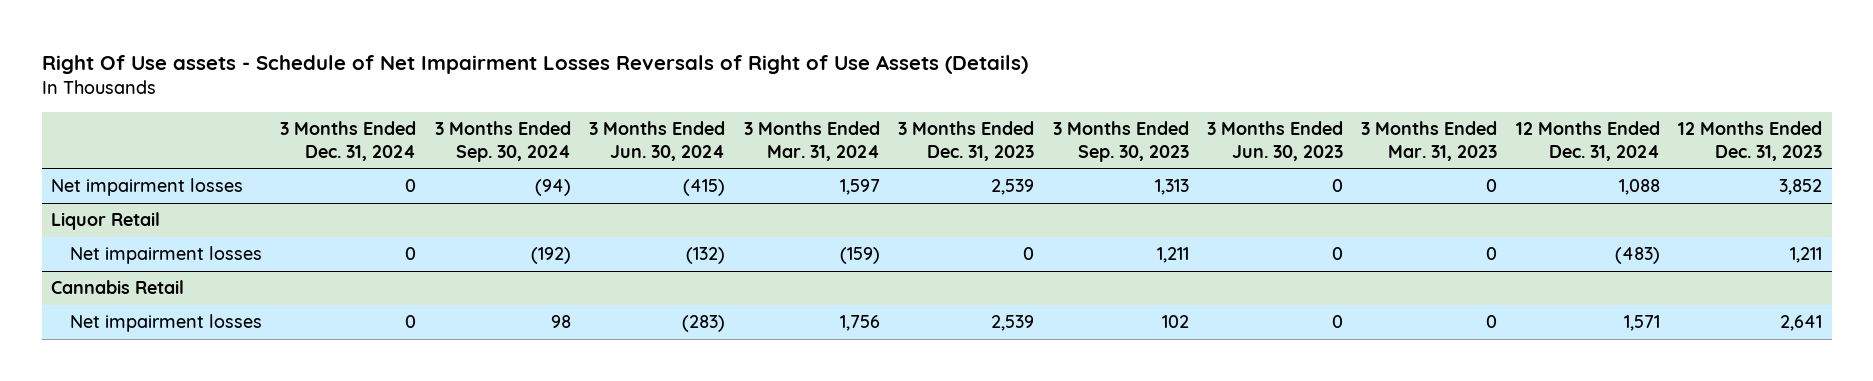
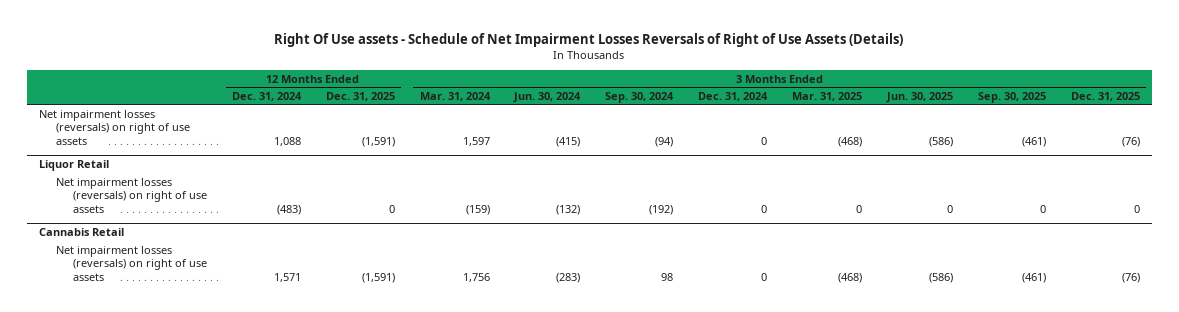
[898,120,1035,161] 3 Months Ended Dec. 31, 2023 -> none
[1052,120,1189,162] 3 Months Ended Sep. 30, 2023 -> none
[1206,120,1343,161] 3 Months Ended Jun. 30, 2023 -> none
[1361,120,1498,161] 3 Months Ended Mar. 31, 2023 -> none
[1678,120,1823,161] 12 Months Ended Dec. 31, 2023 -> none
none -> [325,91,395,101] Dec. 31, 2025
none -> [792,91,863,101] Mar. 31, 2025
none -> [885,91,953,103] Jun. 30, 2025
none -> [977,91,1046,103] Sep. 30, 2025
none -> [1070,91,1140,101] Dec. 31, 2025
[51,178,244,197] Net impairment losses -> [39,109,190,145] Net impairment losses (reversals) on right of use assets
[69,246,262,265] Net impairment losses -> [55,177,207,213] Net impairment losses (reversals) on right of use assets
[69,314,262,333] Net impairment losses -> [55,245,207,281] Net impairment losses (reversals) on right of use assets

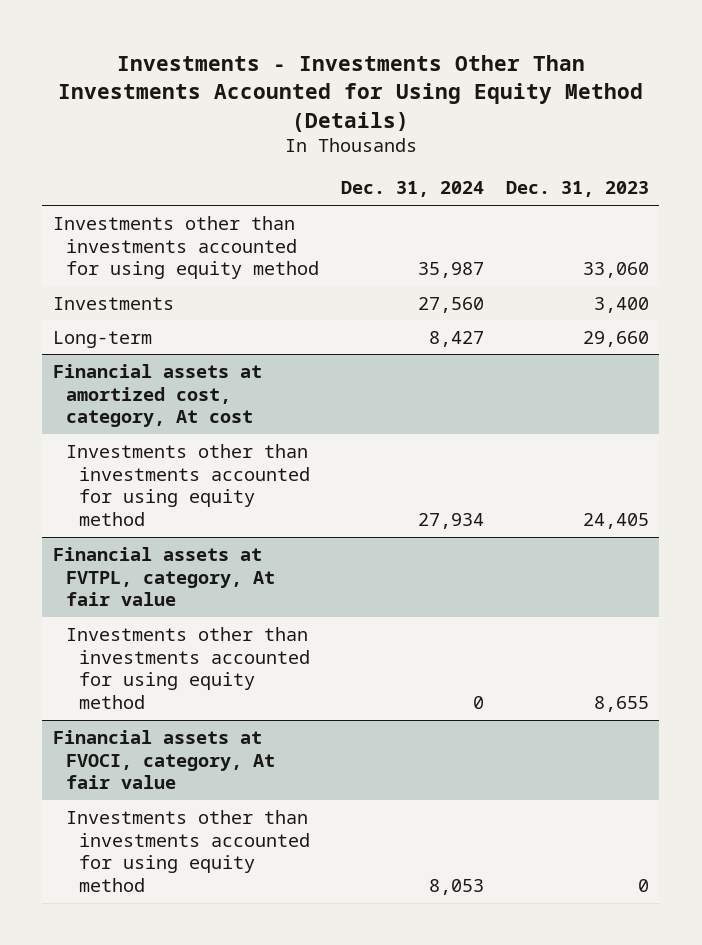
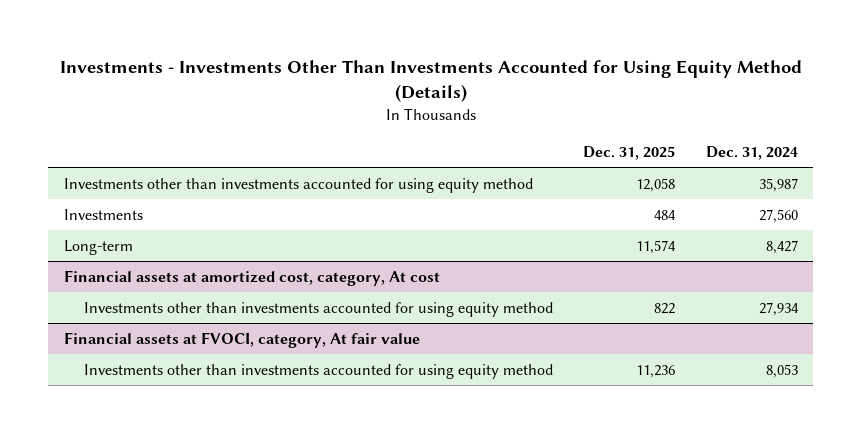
[505,181,649,198] Dec. 31, 2023 -> none
none -> [583,146,676,161] Dec. 31, 2025
[53,546,276,607] Financial assets at FVTPL, category, At fair value -> none
[66,626,310,710] Investments other than investments accounted for using equity method -> none

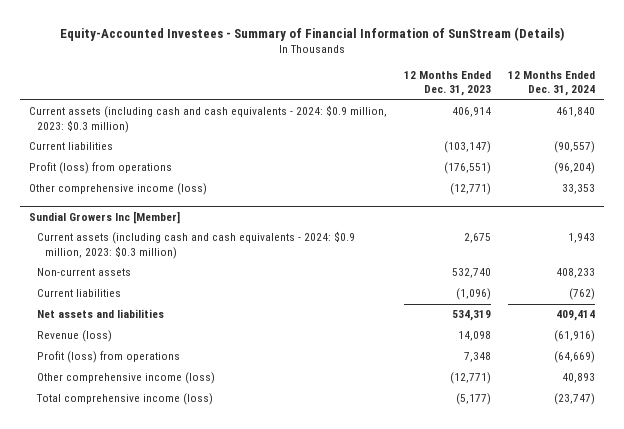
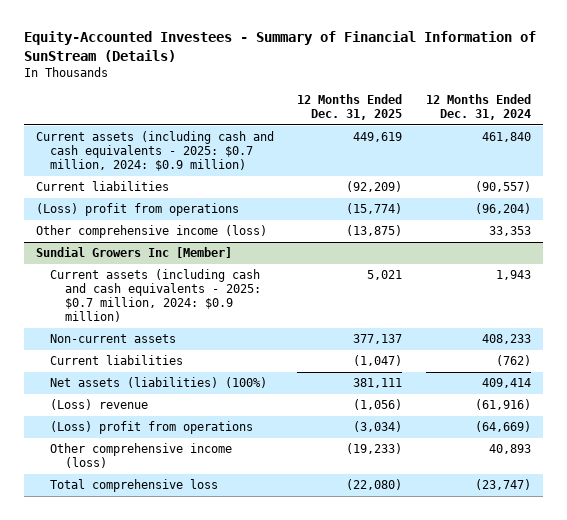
[404,71,492,97] 12 Months Ended Dec. 31, 2023 -> none
none -> [297,94,403,121] 12 Months Ended Dec. 31, 2025
[28,105,387,133] Current assets (including cash and cash equivalents - 2024: $0.9 million, 2023: $0.3 million) -> [35,131,274,172] Current assets (including cash and cash equivalents - 2025: $0.7 million, 2024: $0.9 million)
[28,162,172,175] Profit (loss) from operations -> [35,203,239,217] (Loss) profit from operations
[37,231,356,259] Current assets (including cash and cash equivalents - 2024: $0.9 million, 2023: $0.3 million) -> [50,269,261,323] Current assets (including cash and cash equivalents - 2025: $0.7 million, 2024: $0.9 million)
[37,309,165,319] Net assets and liabilities -> [50,377,268,389] Net assets (liabilities) (100%)
[37,330,113,343] Revenue (loss) -> [50,399,149,411] (Loss) revenue
[37,351,181,364] Profit (loss) from operations -> [50,421,254,435] (Loss) profit from operations
[36,393,214,406] Total comprehensive income (loss) -> [50,479,219,493] Total comprehensive loss

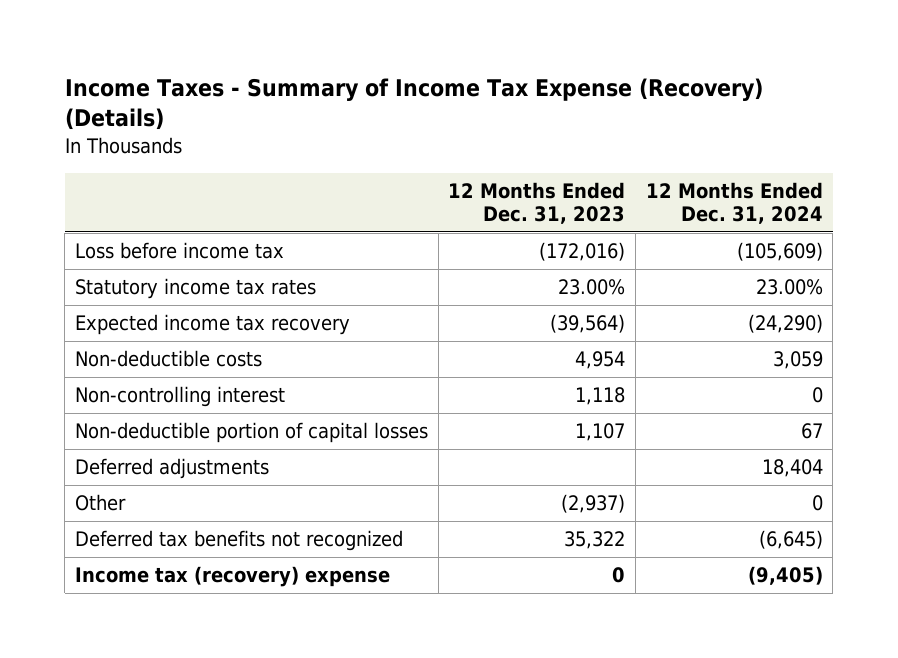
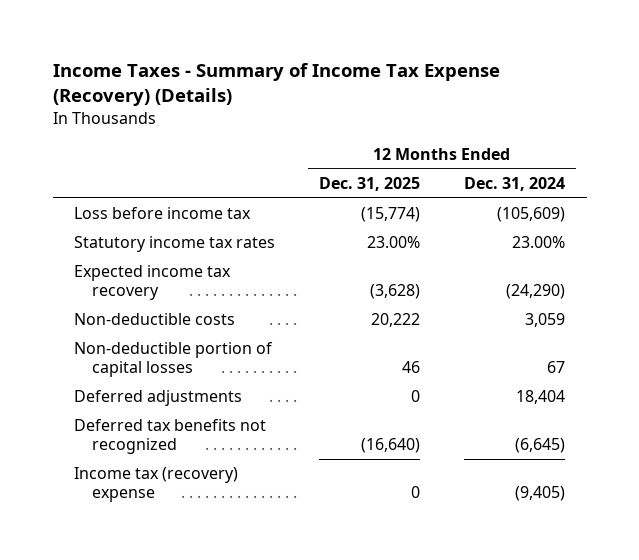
[448,181,626,224] 12 Months Ended Dec. 31, 2023 -> none
none -> [319,177,421,192] Dec. 31, 2025
[75,386,286,408] Non-controlling interest -> none
[75,494,127,512] Other -> none

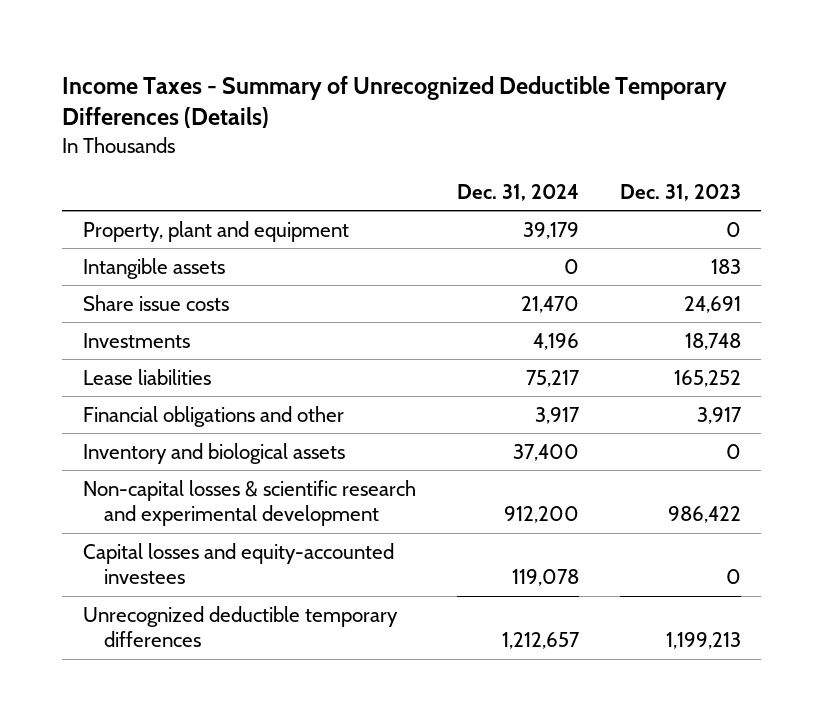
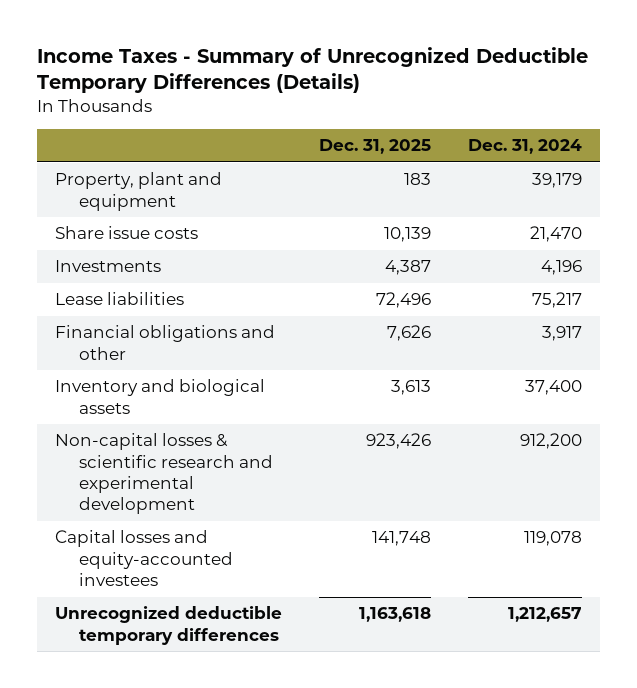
[619,183,741,201] Dec. 31, 2023 -> none
none -> [319,139,432,155] Dec. 31, 2025
[82,257,225,279] Intangible assets -> none

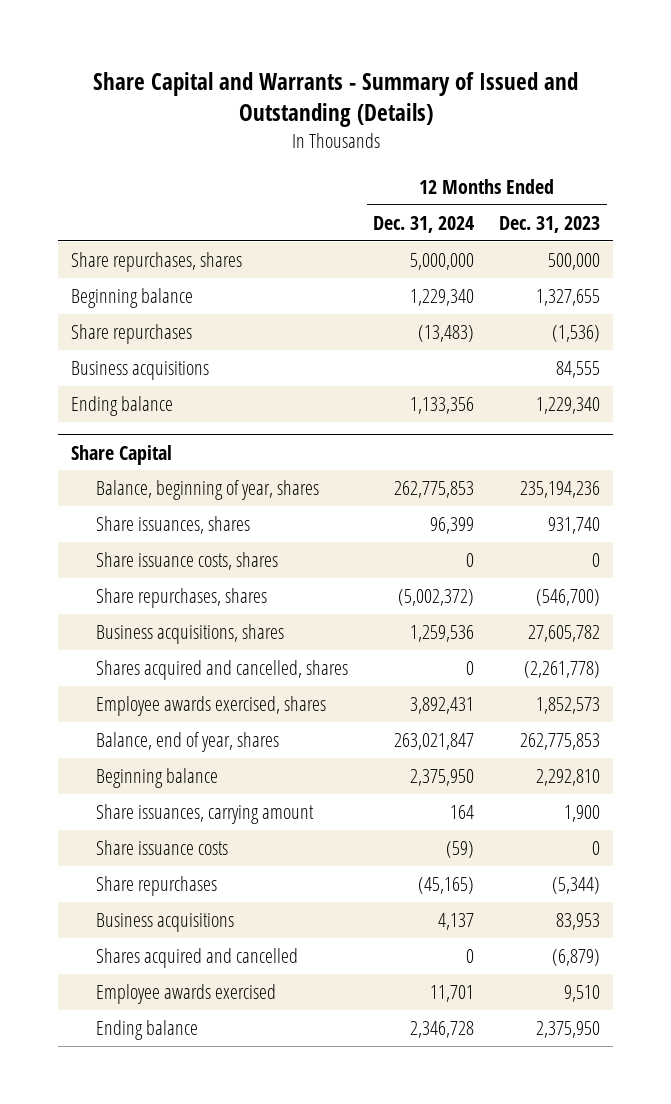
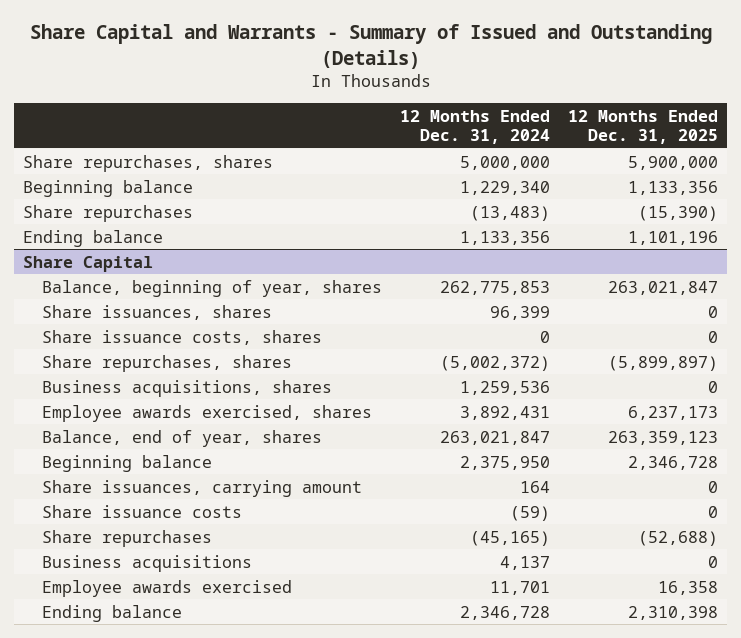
[499,215,601,233] Dec. 31, 2023 -> none
none -> [567,109,718,144] 12 Months Ended Dec. 31, 2025
[70,361,209,381] Business acquisitions -> none
[96,660,349,681] Shares acquired and cancelled, shares -> none
[96,948,299,969] Shares acquired and cancelled -> none

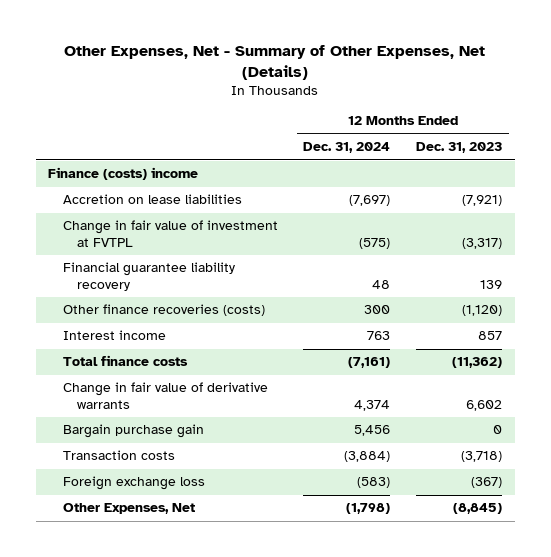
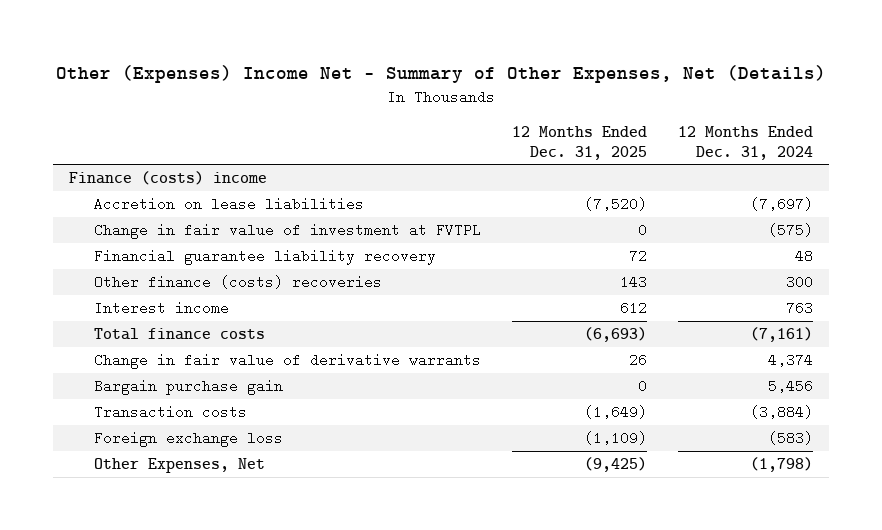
[64,45,486,80] Other Expenses, Net - Summary of Other Expenses, Net (Details) -> [55,65,826,84] Other (Expenses) Income Net - Summary of Other Expenses, Net (Details)
[416,142,503,154] Dec. 31, 2023 -> none
none -> [511,125,647,160] 12 Months Ended Dec. 31, 2025
[62,304,265,317] Other finance recoveries (costs) -> [93,274,382,289] Other finance (costs) recoveries

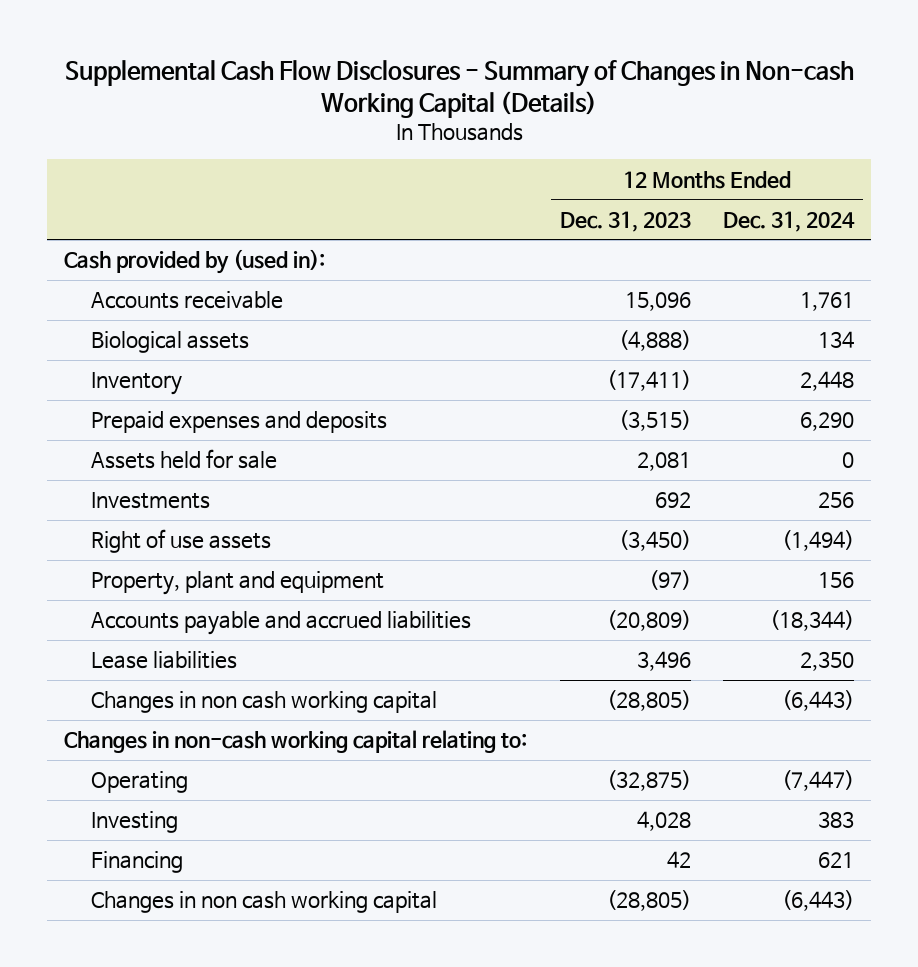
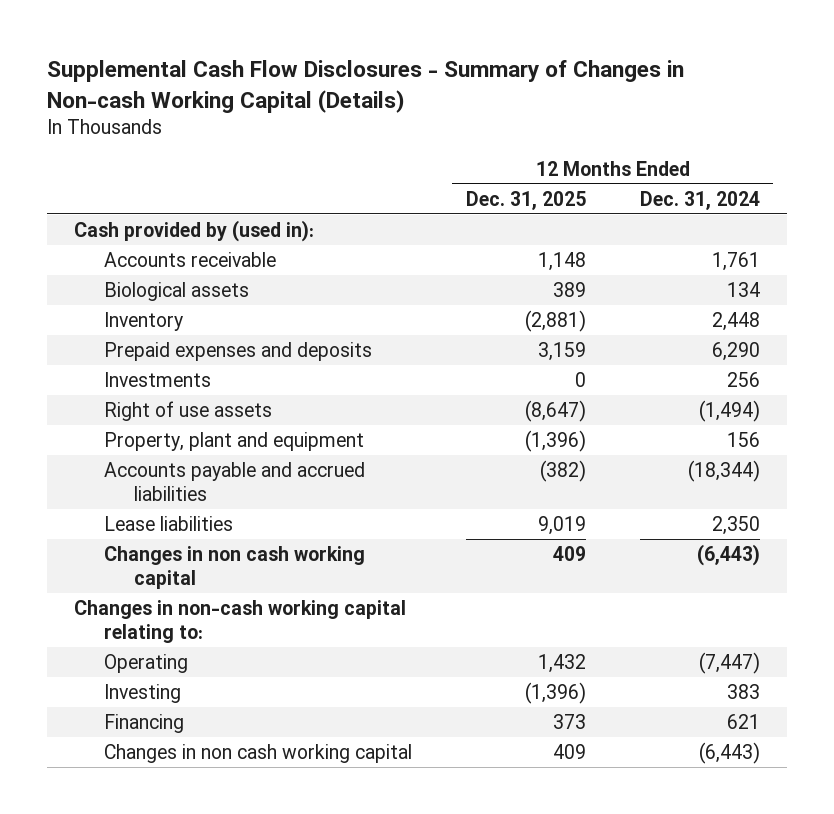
[559,210,691,232] Dec. 31, 2023 -> none
none -> [465,190,586,210] Dec. 31, 2025
[90,449,277,470] Assets held for sale -> none

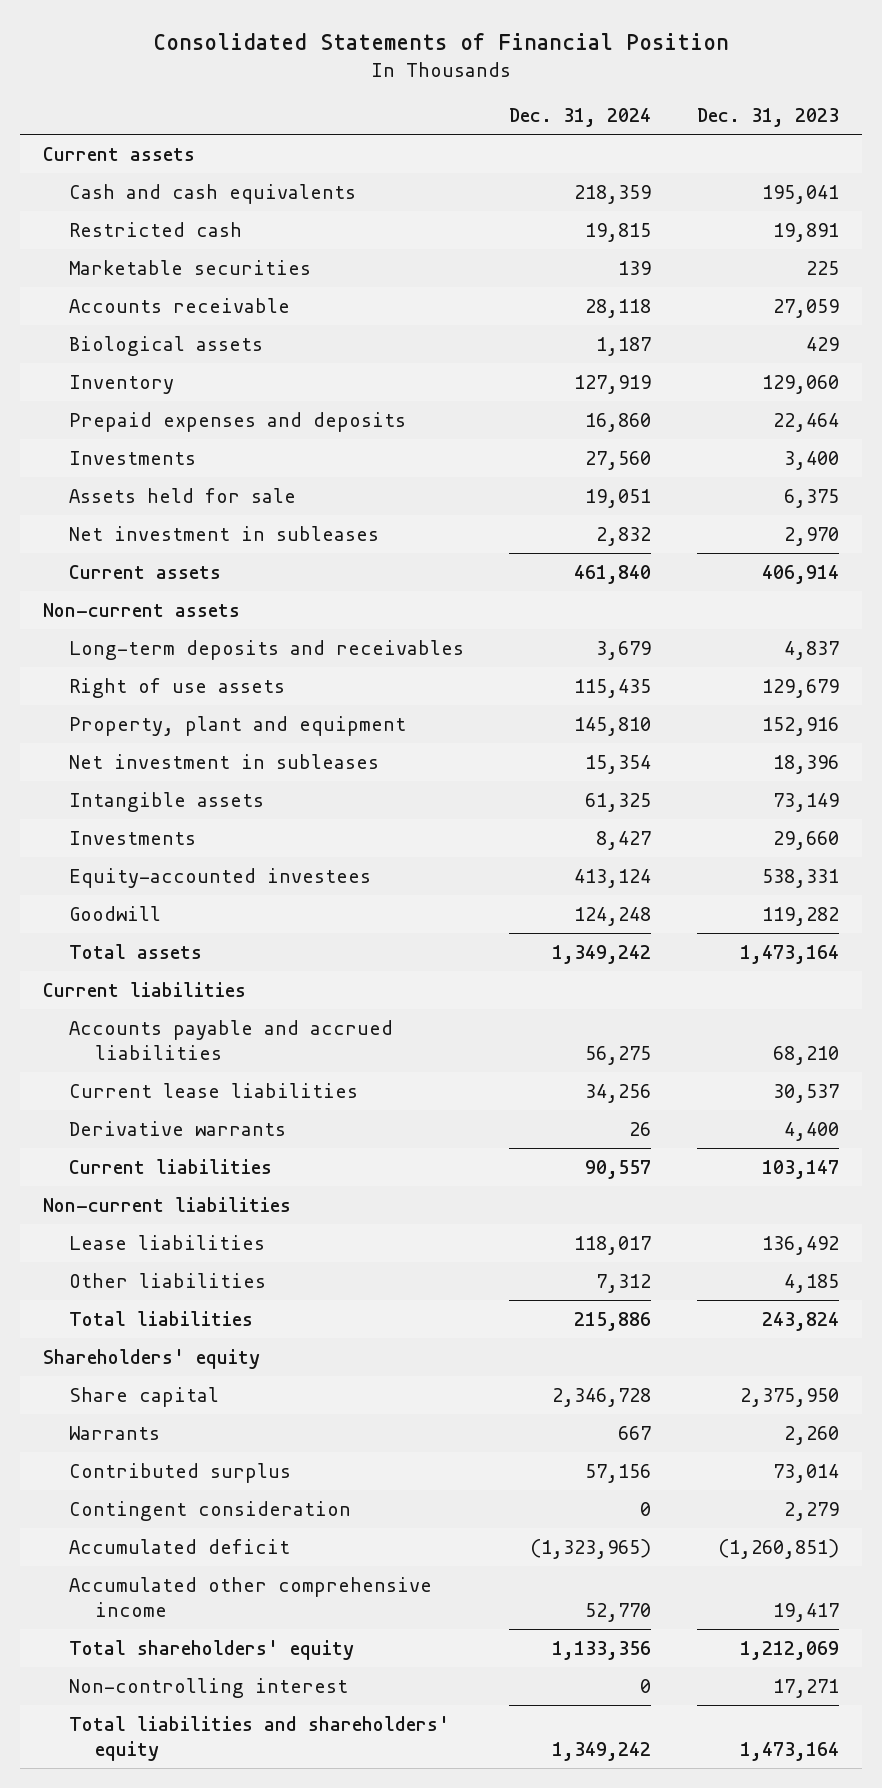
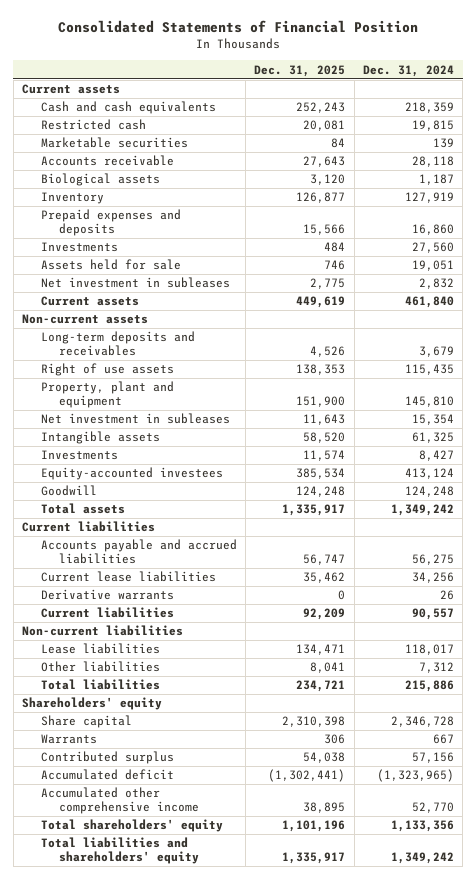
[697,108,840,128] Dec. 31, 2023 -> none
none -> [254,64,346,77] Dec. 31, 2025
[68,1500,351,1521] Contingent consideration -> none
[68,1677,348,1698] Non-controlling interest -> none

